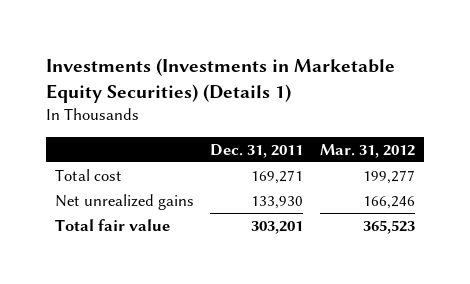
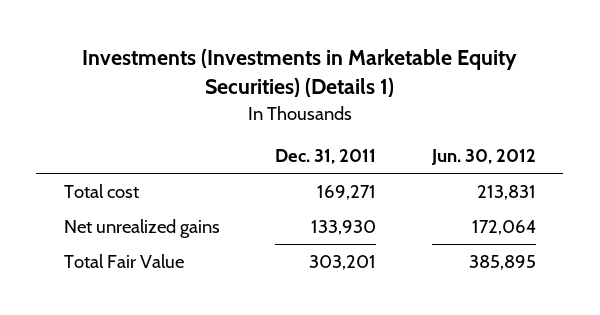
[320,143,416,158] Mar. 31, 2012 -> none
none -> [430,149,536,166] Jun. 30, 2012
[54,218,170,231] Total fair value -> [63,253,184,268] Total Fair Value

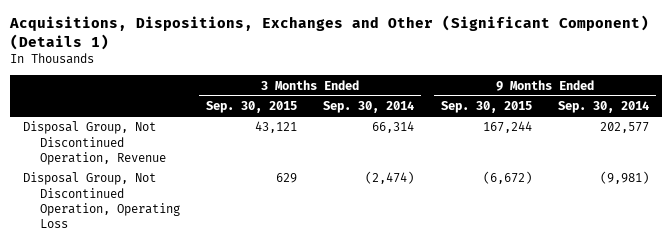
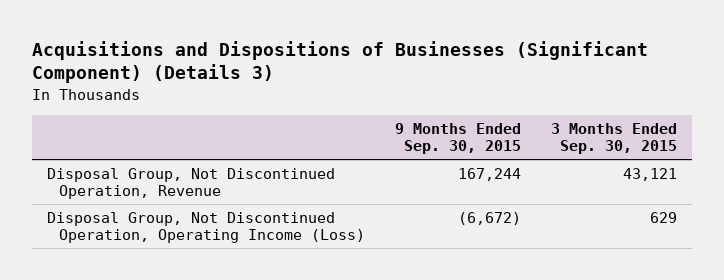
[8,15,649,51] Acquisitions, Dispositions, Exchanges and Other (Significant Component) (Details 1) -> [32,40,649,84] Acquisitions and Dispositions of Businesses (Significant Component) (Details 3)
[323,101,415,114] Sep. 30, 2014 -> none
[558,101,650,114] Sep. 30, 2014 -> none
[22,172,180,229] Disposal Group, Not Discontinued Operation, Operating Loss -> [47,211,365,244] Disposal Group, Not Discontinued Operation, Operating Income (Loss)

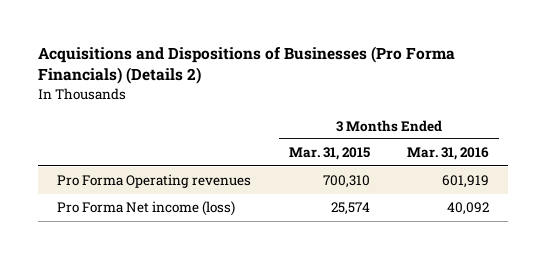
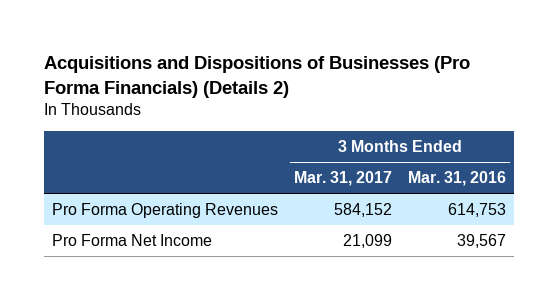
[288,147,370,161] Mar. 31, 2015 -> none
none -> [293,171,392,187] Mar. 31, 2017
[57,174,252,189] Pro Forma Operating revenues -> [51,203,278,219] Pro Forma Operating Revenues
[442,175,490,189] 601,919 -> [448,203,507,218] 614,753
[57,201,236,217] Pro Forma Net income (loss) -> [51,234,212,247] Pro Forma Net Income
[447,202,490,216] 40,092 -> [457,234,507,249] 39,567

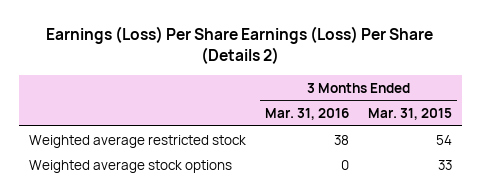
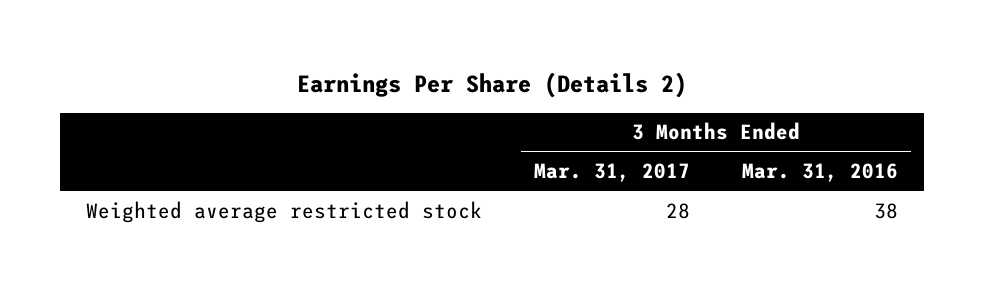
[46,26,434,65] Earnings (Loss) Per Share Earnings (Loss) Per Share (Details 2) -> [297,71,688,98] Earnings Per Share (Details 2)
[368,108,453,121] Mar. 31, 2015 -> none
none -> [534,162,691,182] Mar. 31, 2017
[28,159,232,173] Weighted average stock options -> none

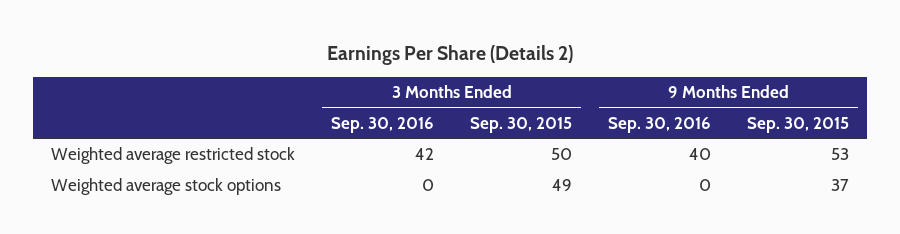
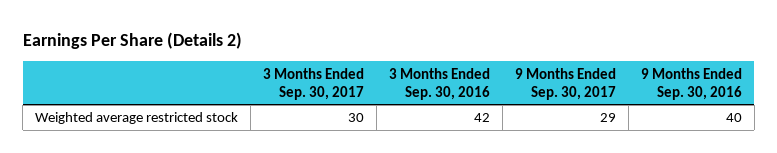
[470,116,573,133] Sep. 30, 2015 -> none
[747,116,850,133] Sep. 30, 2015 -> none
none -> [263,67,365,101] 3 Months Ended Sep. 30, 2017
none -> [515,67,617,101] 9 Months Ended Sep. 30, 2017
[51,178,282,196] Weighted average stock options -> none

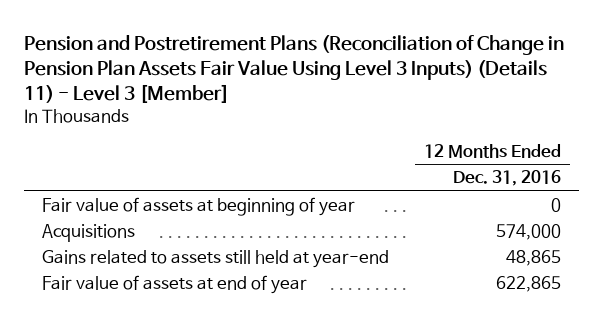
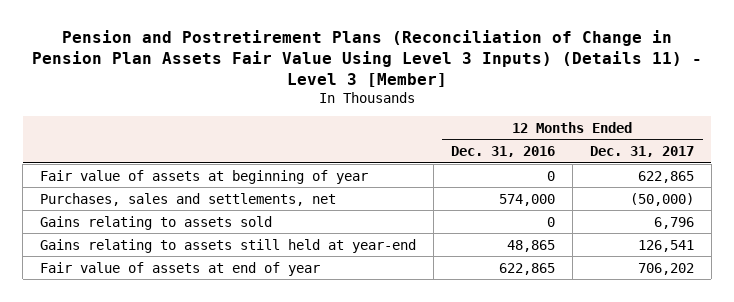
none -> [589,145,694,157] Dec. 31, 2017
[41,223,135,242] Acquisitions -> [39,192,336,206] Purchases, sales and settlements, net
none -> [39,215,272,230] Gains relating to assets sold
[41,249,389,268] Gains related to assets still held at year-end -> [39,238,416,253] Gains relating to assets still held at year-end

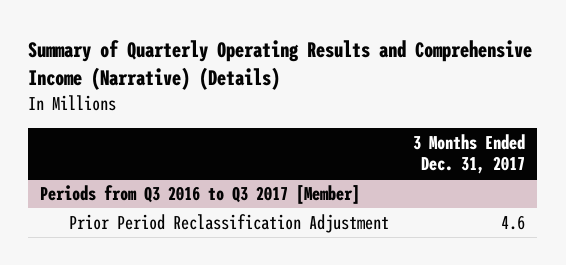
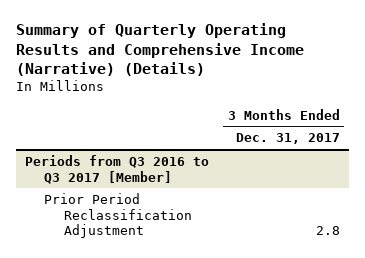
[501,214,526,230] 4.6 -> [315,226,340,236] 2.8

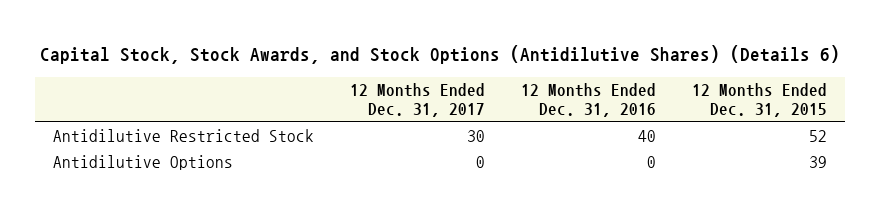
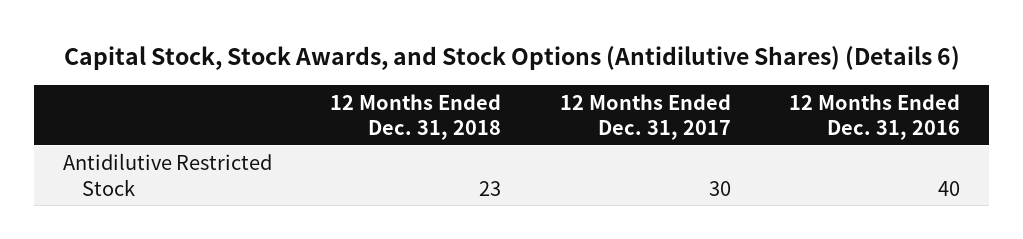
[691,82,827,117] 12 Months Ended Dec. 31, 2015 -> none
none -> [330,93,502,140] 12 Months Ended Dec. 31, 2018
[52,155,233,171] Antidilutive Options -> none

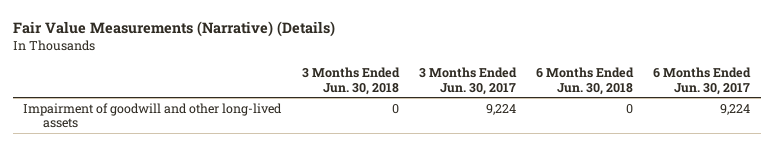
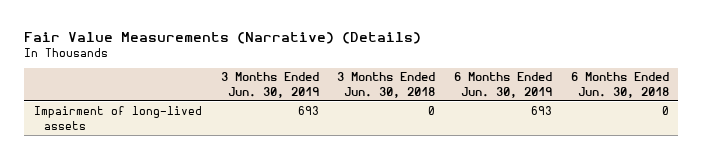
[418,67,517,95] 3 Months Ended Jun. 30, 2017 -> none
[653,67,752,95] 6 Months Ended Jun. 30, 2017 -> none
none -> [220,72,319,98] 3 Months Ended Jun. 30, 2019
none -> [454,72,553,98] 6 Months Ended Jun. 30, 2019
[23,102,283,129] Impairment of goodwill and other long-lived assets -> [33,106,202,130] Impairment of long-lived assets

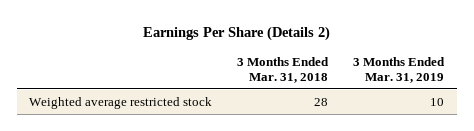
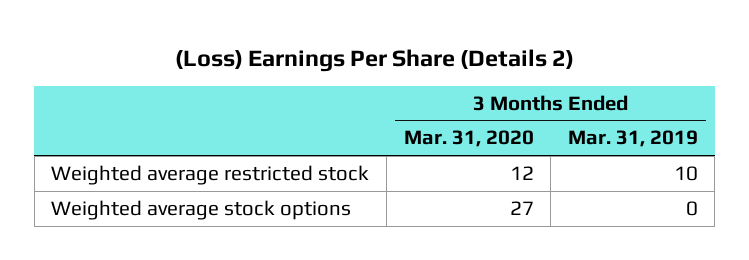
[142,25,330,41] Earnings Per Share (Details 2) -> [174,48,574,72] (Loss) Earnings Per Share (Details 2)
[237,56,330,83] 3 Months Ended Mar. 31, 2018 -> none
none -> [403,130,534,148] Mar. 31, 2020
none -> [51,199,352,220] Weighted average stock options

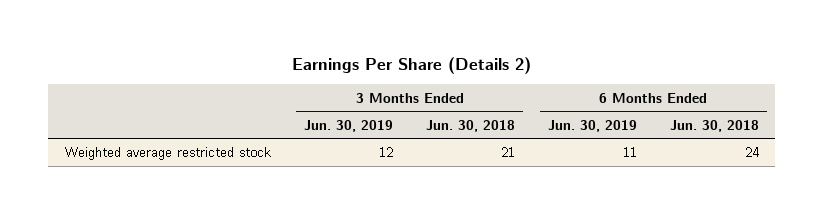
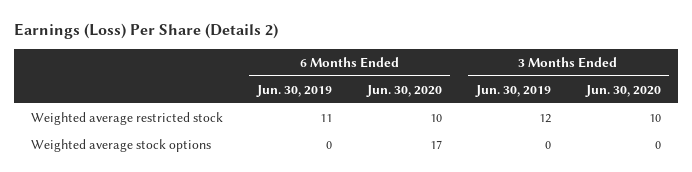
[291,57,531,75] Earnings Per Share (Details 2) -> [13,23,278,40] Earnings (Loss) Per Share (Details 2)
[426,119,516,132] Jun. 30, 2018 -> none
[669,119,759,132] Jun. 30, 2018 -> none
none -> [365,84,442,97] Jun. 30, 2020
none -> [584,84,661,97] Jun. 30, 2020
none -> [30,138,211,152] Weighted average stock options

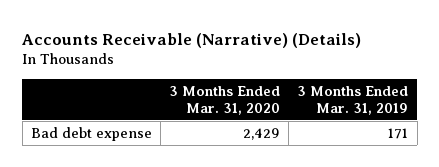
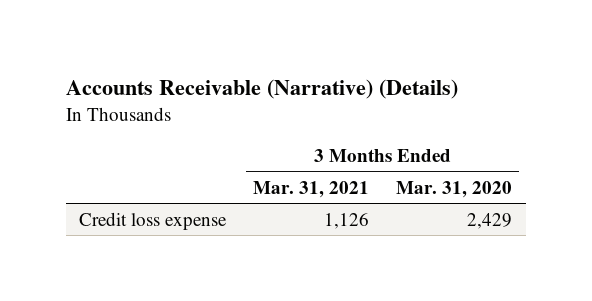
[297,85,409,115] 3 Months Ended Mar. 31, 2019 -> none
none -> [253,180,370,198] Mar. 31, 2021
[30,126,152,141] Bad debt expense -> [79,212,228,231] Credit loss expense

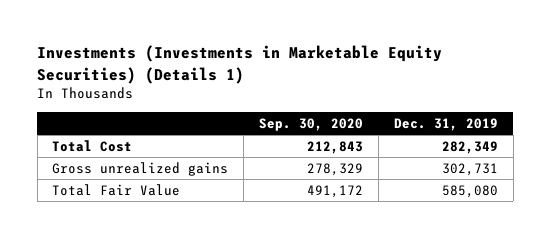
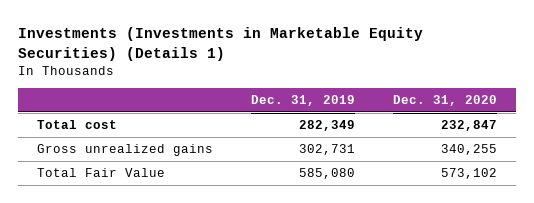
[259,117,364,131] Sep. 30, 2020 -> none
none -> [392,94,497,106] Dec. 31, 2020
[52,139,133,152] Total Cost -> [37,120,118,130] Total cost

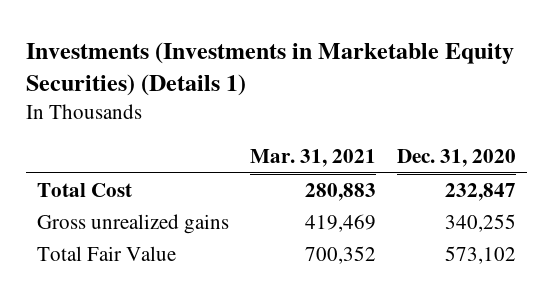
[251,94,356,106] Dec. 31, 2019 -> none
none -> [249,149,376,168] Mar. 31, 2021
[37,120,118,130] Total cost -> [36,183,132,198] Total Cost

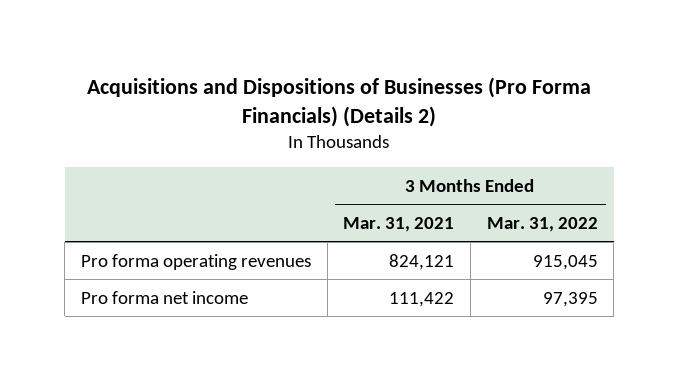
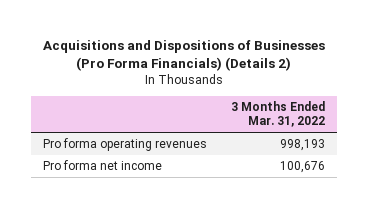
[343,216,455,232] Mar. 31, 2021 -> none
[532,254,598,270] 915,045 -> [279,139,325,152] 998,193
[542,291,598,307] 97,395 -> [279,161,325,174] 100,676

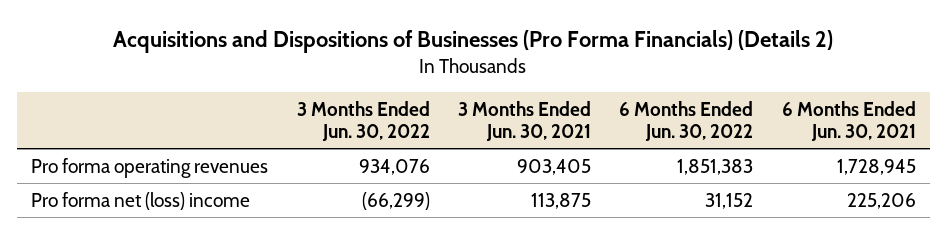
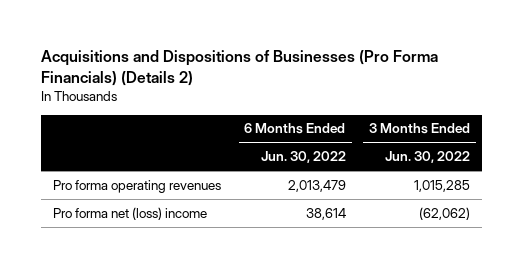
[457,100,591,141] 3 Months Ended Jun. 30, 2021 -> none
[781,100,916,141] 6 Months Ended Jun. 30, 2021 -> none
[358,158,430,175] 934,076 -> [414,179,471,192] 1,015,285
[677,158,754,175] 1,851,383 -> [287,179,346,192] 2,013,479
[361,191,430,210] (66,299) -> [419,206,471,220] (62,062)
[705,192,754,209] 31,152 -> [305,207,346,220] 38,614

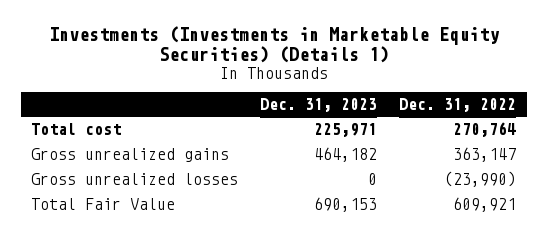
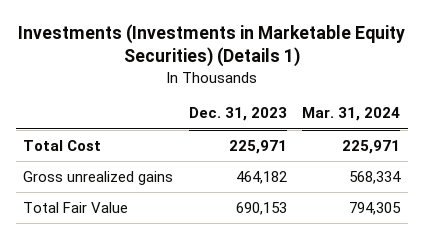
[399,98,517,113] Dec. 31, 2022 -> none
none -> [302,107,401,122] Mar. 31, 2024
[31,123,122,136] Total cost -> [23,139,102,151] Total Cost
[31,173,239,186] Gross unrealized losses -> none

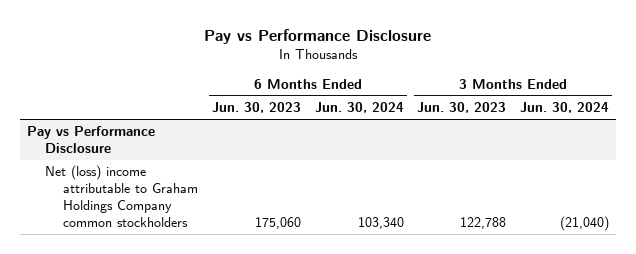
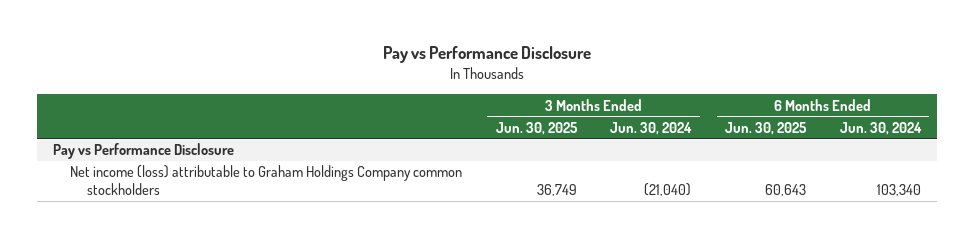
[212,102,302,114] Jun. 30, 2023 -> none
[417,102,507,114] Jun. 30, 2023 -> none
none -> [495,121,578,135] Jun. 30, 2025
none -> [725,121,808,135] Jun. 30, 2025
[45,165,199,227] Net (loss) income attributable to Graham Holdings Company common stockholders -> [70,165,463,196] Net income (loss) attributable to Graham Holdings Company common stockholders

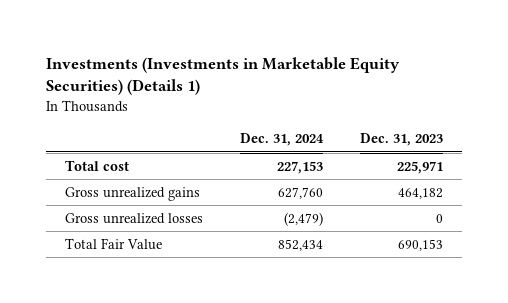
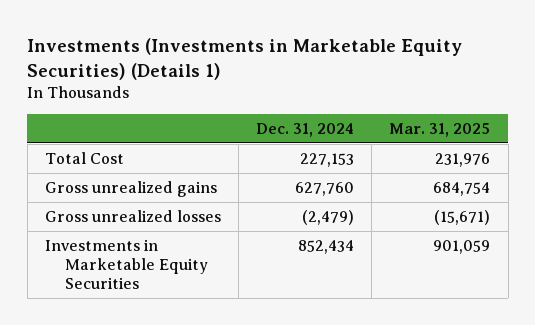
[360,133,444,147] Dec. 31, 2023 -> none
none -> [389,122,491,137] Mar. 31, 2025
[65,159,130,171] Total cost -> [44,151,124,164] Total Cost
[65,237,163,250] Total Fair Value -> [44,238,208,290] Investments in Marketable Equity Securities

